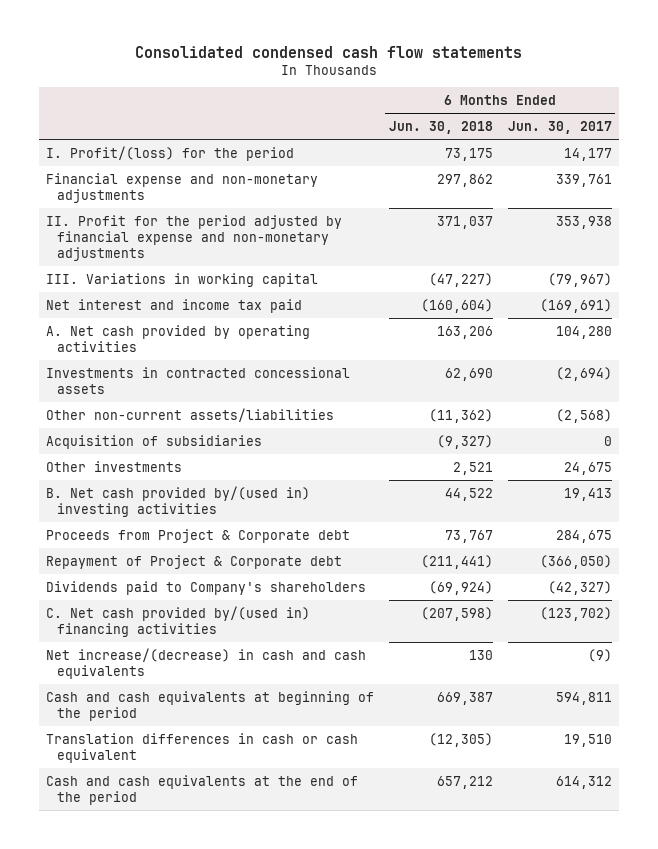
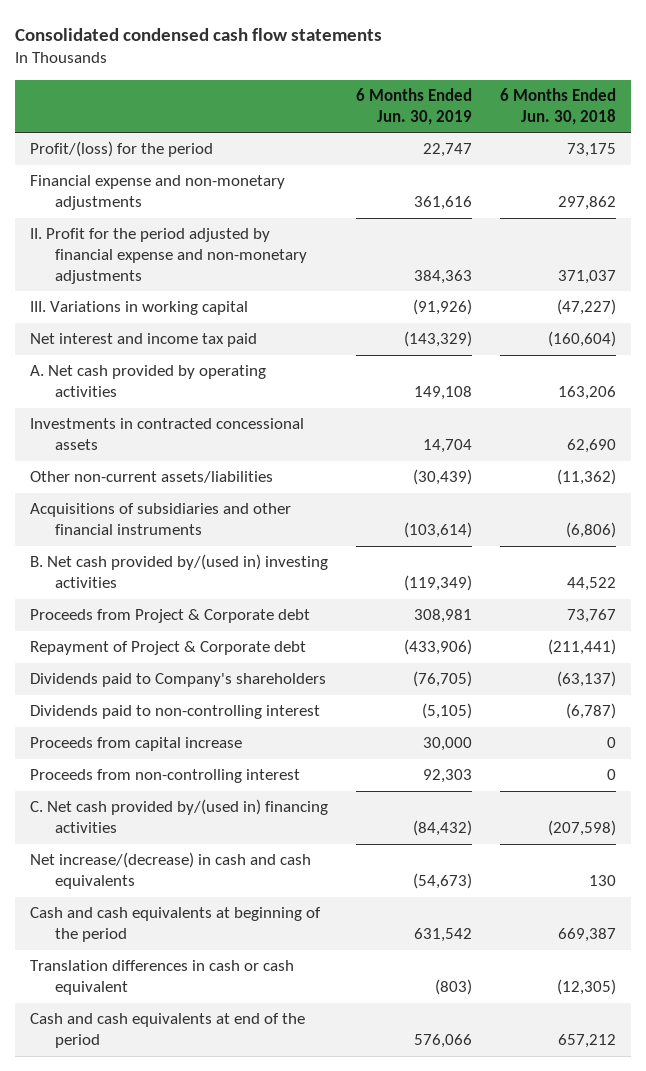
[507,120,612,134] Jun. 30, 2017 -> none
none -> [355,88,472,125] 6 Months Ended Jun. 30, 2019
[46,145,295,161] I. Profit/(loss) for the period -> [29,141,213,158] Profit/(loss) for the period
[46,434,263,449] Acquisition of subsidiaries -> none
[46,460,183,472] Other investments -> none
none -> [29,503,291,536] Acquisitions of subsidiaries and other financial instruments
[428,580,493,595] (69,924) -> [557,671,617,688] (63,137)
none -> [29,705,320,720] Dividends paid to non-controlling interest
none -> [29,737,242,752] Proceeds from capital increase
none -> [29,769,300,784] Proceeds from non-controlling interest
[46,774,359,805] Cash and cash equivalents at the end of the period -> [29,1013,305,1049] Cash and cash equivalents at end of the period

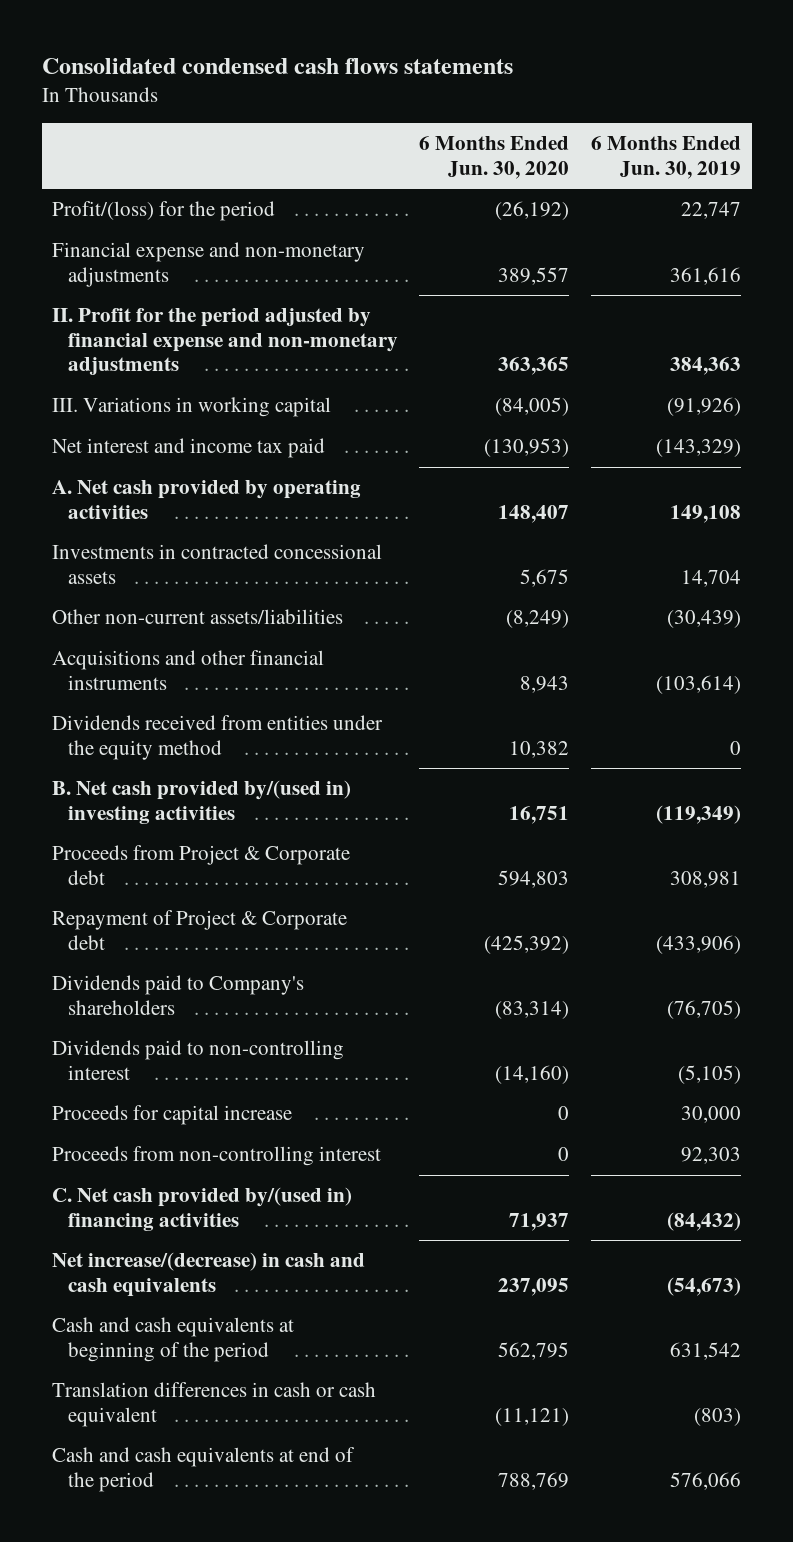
[15,28,383,42] Consolidated condensed cash flow statements -> [41,58,513,75] Consolidated condensed cash flows statements
[500,88,617,125] 6 Months Ended Jun. 30, 2018 -> none
none -> [419,136,570,179] 6 Months Ended Jun. 30, 2020
[29,503,291,536] Acquisitions of subsidiaries and other financial instruments -> [52,650,325,690] Acquisitions and other financial instruments
none -> [52,715,384,760] Dividends received from entities under the equity method
[29,737,242,752] Proceeds from capital increase -> [52,1105,293,1126] Proceeds for capital increase

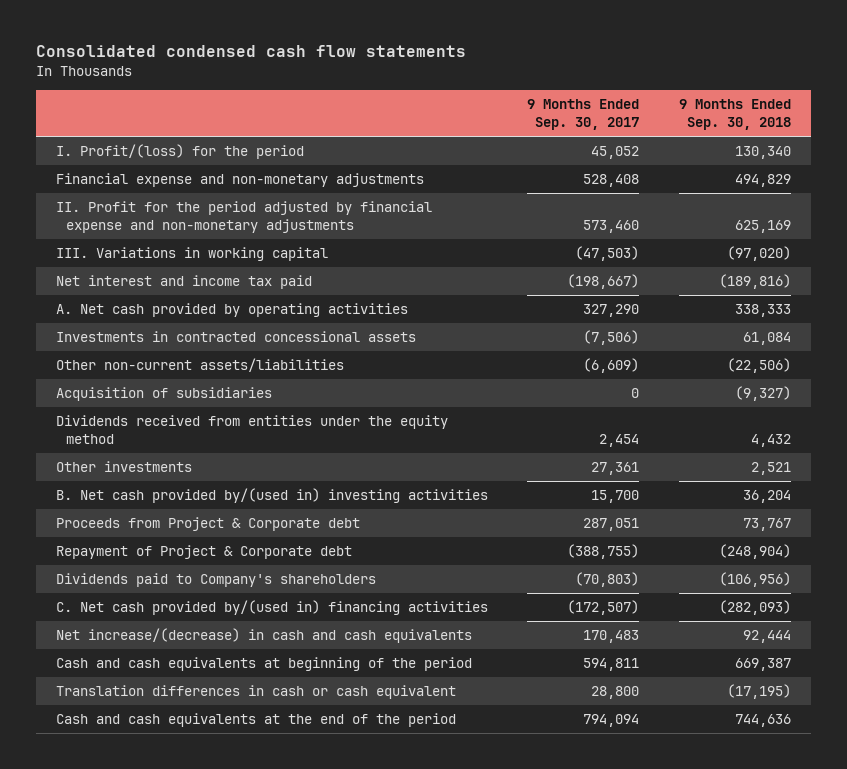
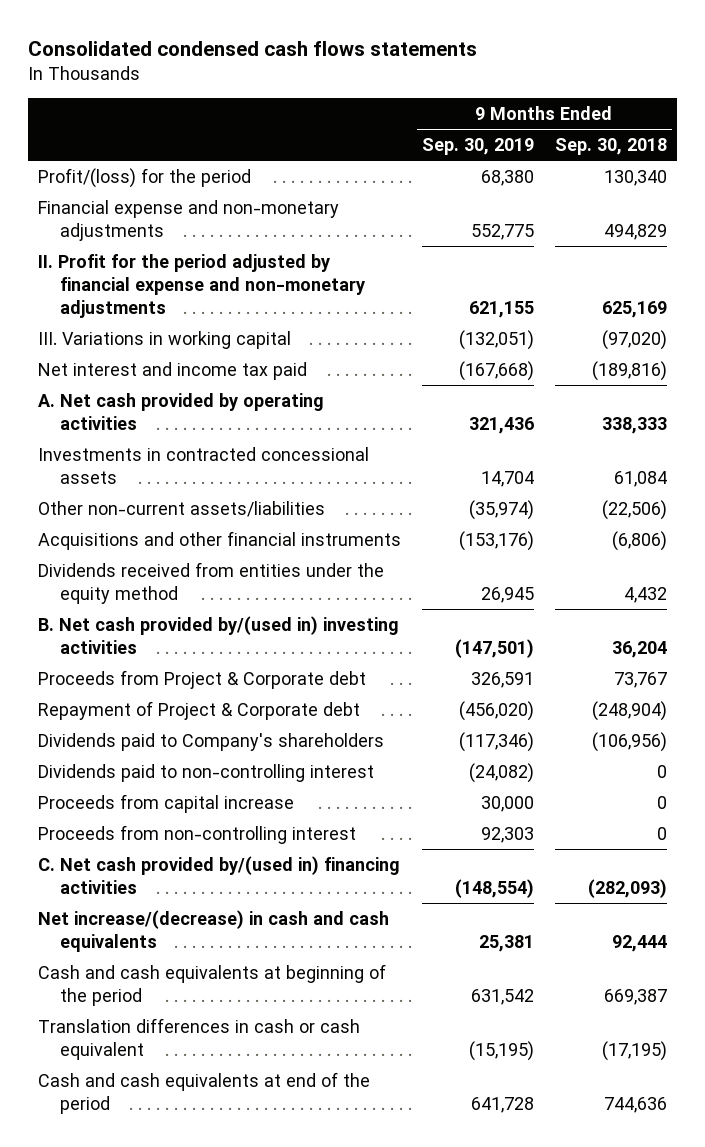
[35,45,466,58] Consolidated condensed cash flow statements -> [28,41,478,57] Consolidated condensed cash flows statements
[527,99,640,131] 9 Months Ended Sep. 30, 2017 -> none
none -> [421,138,534,156] Sep. 30, 2019
[55,144,304,160] I. Profit/(loss) for the period -> [38,167,252,188] Profit/(loss) for the period
[55,387,272,402] Acquisition of subsidiaries -> none
none -> [38,530,402,550] Acquisitions and other financial instruments
[55,461,192,473] Other investments -> none
none -> [38,763,375,782] Dividends paid to non-controlling interest
none -> [38,793,295,813] Proceeds from capital increase
none -> [38,824,357,844] Proceeds from non-controlling interest
[55,713,456,728] Cash and cash equivalents at the end of the period -> [38,1071,371,1114] Cash and cash equivalents at end of the period

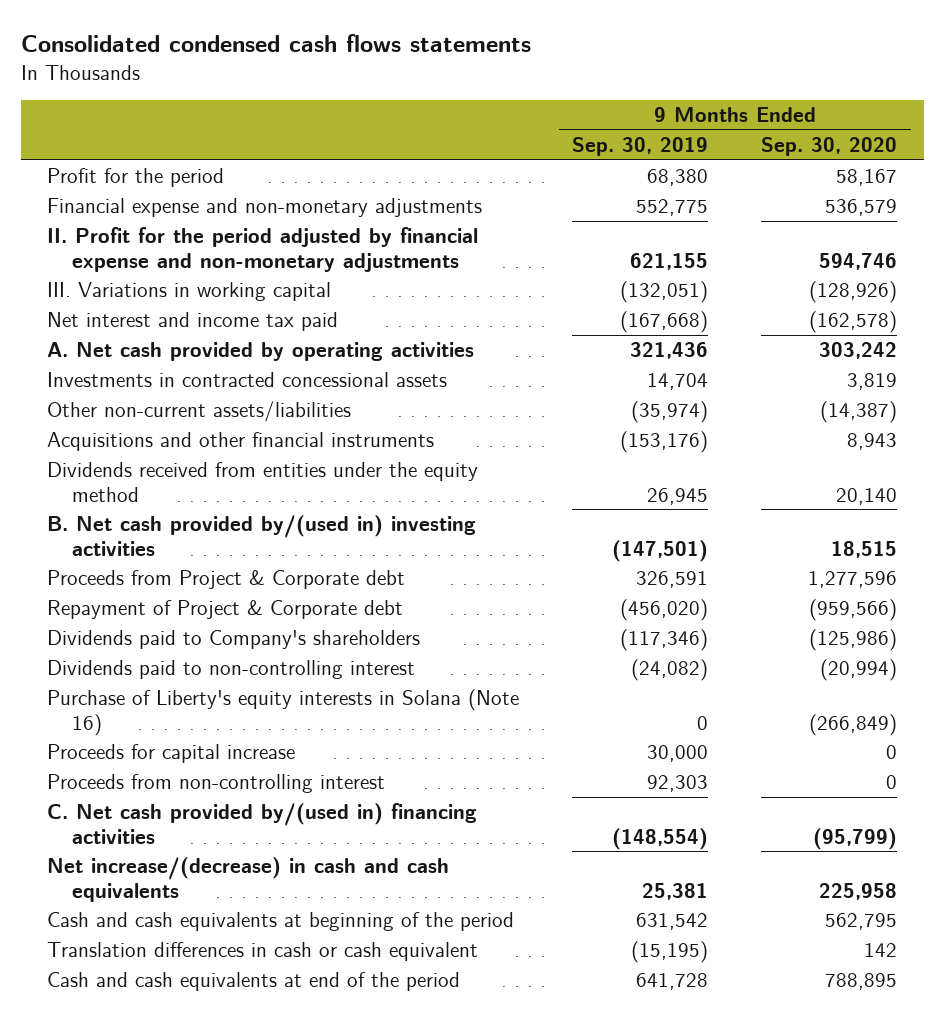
[554,138,667,156] Sep. 30, 2018 -> none
none -> [761,136,898,156] Sep. 30, 2020
[38,167,252,188] Profit/(loss) for the period -> [47,168,225,188] Profit for the period
none -> [47,689,520,736] Purchase of Liberty's equity interests in Solana (Note 16)
[38,793,295,813] Proceeds from capital increase -> [47,744,296,764] Proceeds for capital increase

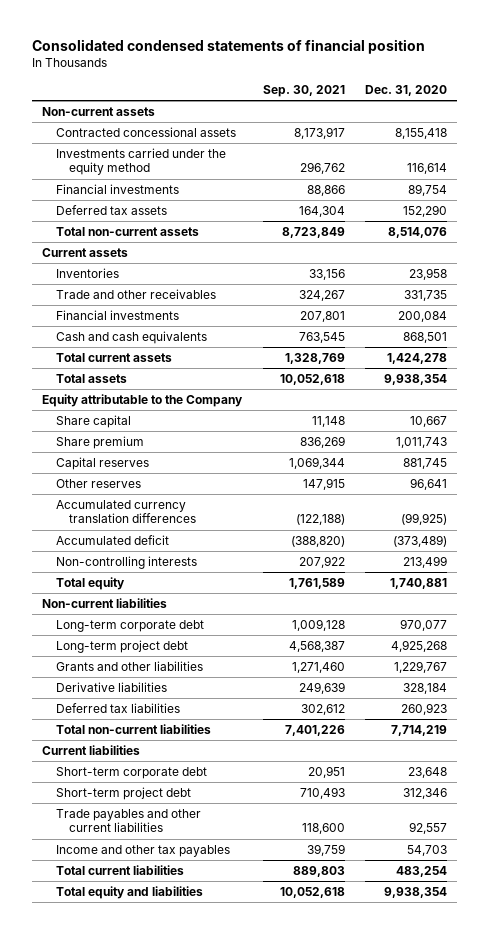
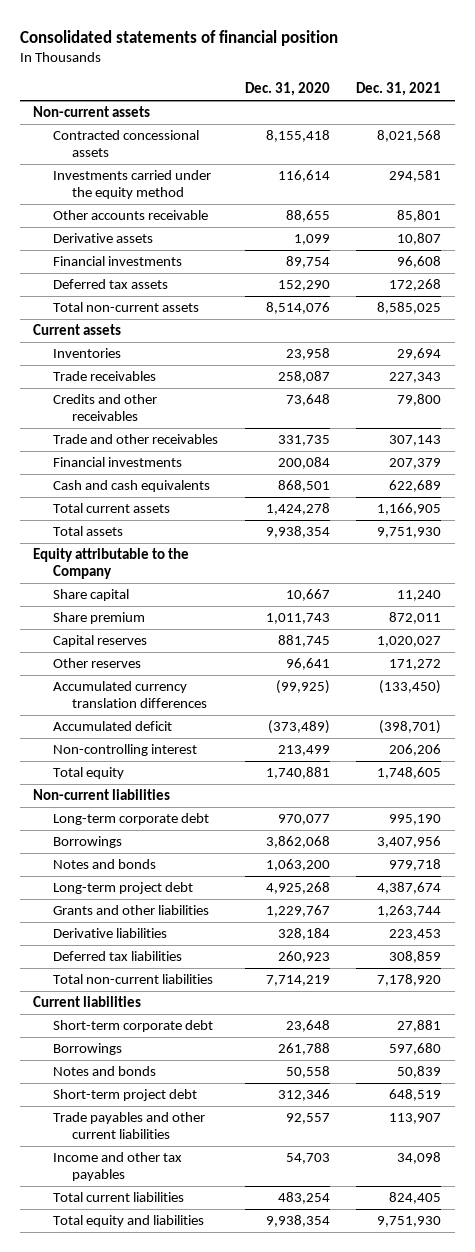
[32,38,426,54] Consolidated condensed statements of financial position -> [20,29,339,46] Consolidated statements of financial position
[262,84,345,97] Sep. 30, 2021 -> none
none -> [356,82,442,97] Dec. 31, 2021
none -> [52,210,208,221] Other accounts receivable
none -> [52,233,153,244] Derivative assets
none -> [52,371,156,382] Trade receivables
none -> [52,394,157,422] Credits and other receivables
[55,555,197,569] Non-controlling interests -> [52,744,197,757] Non-controlling interest
none -> [52,836,122,849] Borrowings
none -> [52,859,156,870] Notes and bonds
none -> [52,1043,122,1056] Borrowings
none -> [52,1066,156,1077] Notes and bonds

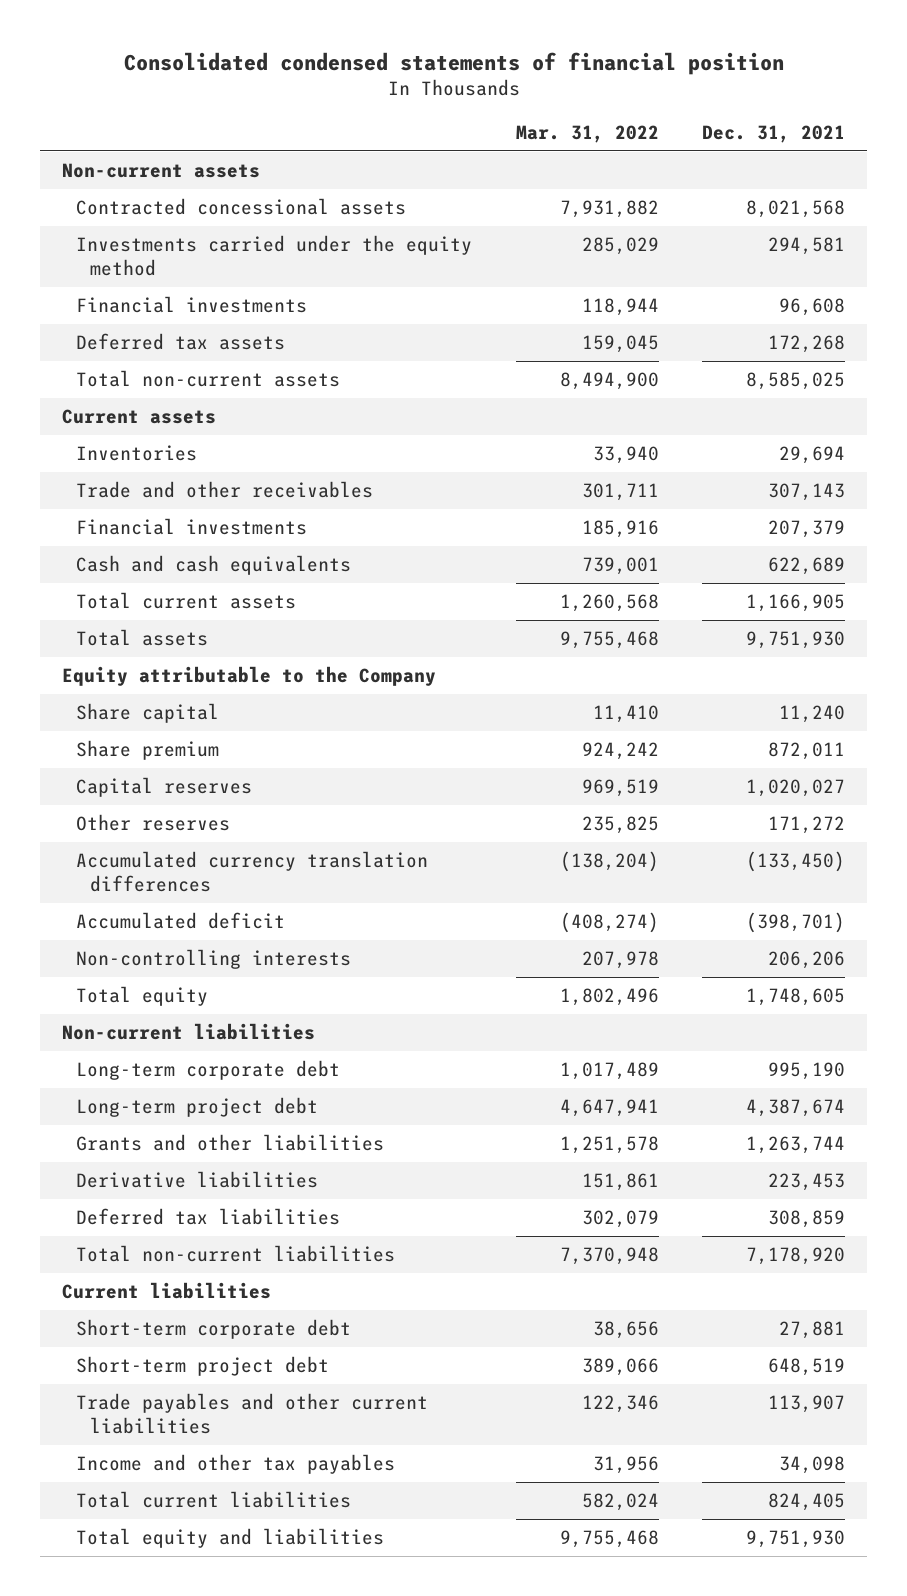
[20,29,339,46] Consolidated statements of financial position -> [123,51,784,75] Consolidated condensed statements of financial position
[244,82,330,97] Dec. 31, 2020 -> none
none -> [515,124,659,143] Mar. 31, 2022
[52,210,208,221] Other accounts receivable -> none
[52,233,153,244] Derivative assets -> none
[52,371,156,382] Trade receivables -> none
[52,394,157,422] Credits and other receivables -> none
[52,744,197,757] Non-controlling interest -> [76,949,352,970] Non-controlling interests
[52,836,122,849] Borrowings -> none
[52,859,156,870] Notes and bonds -> none
[52,1043,122,1056] Borrowings -> none
[52,1066,156,1077] Notes and bonds -> none

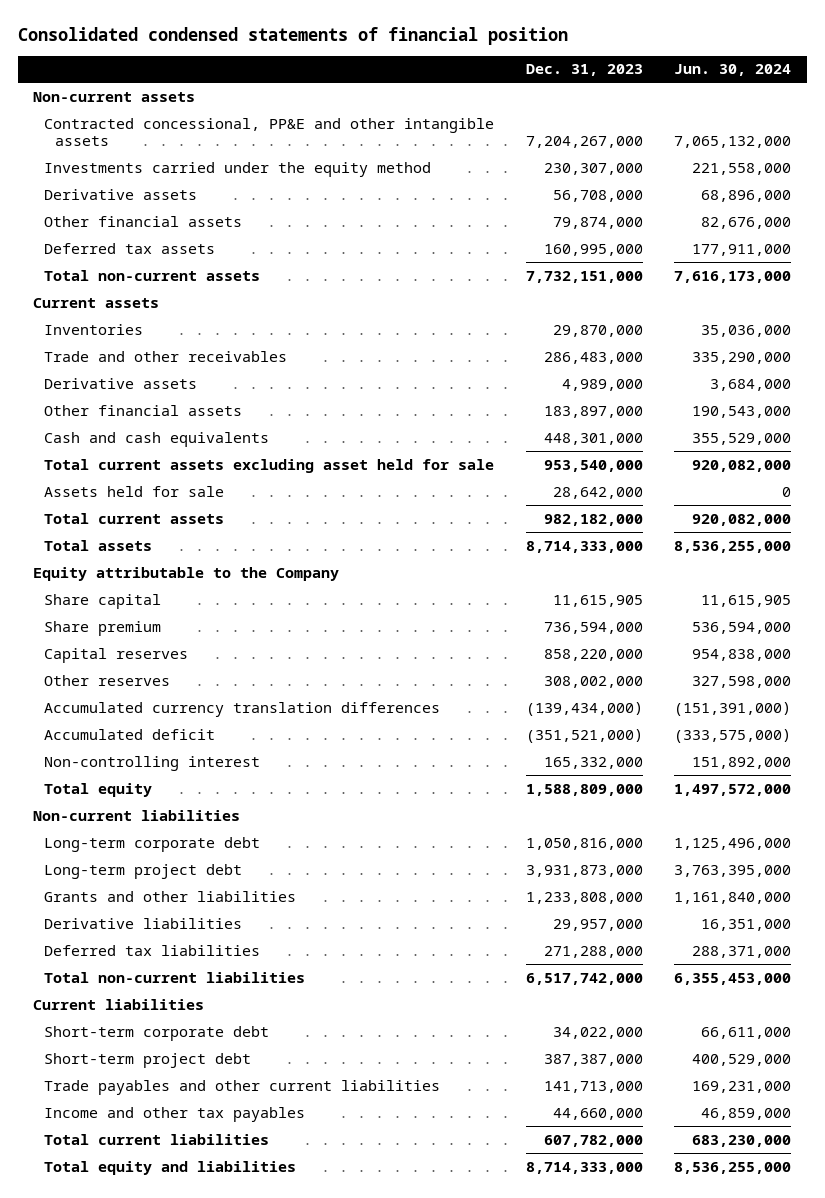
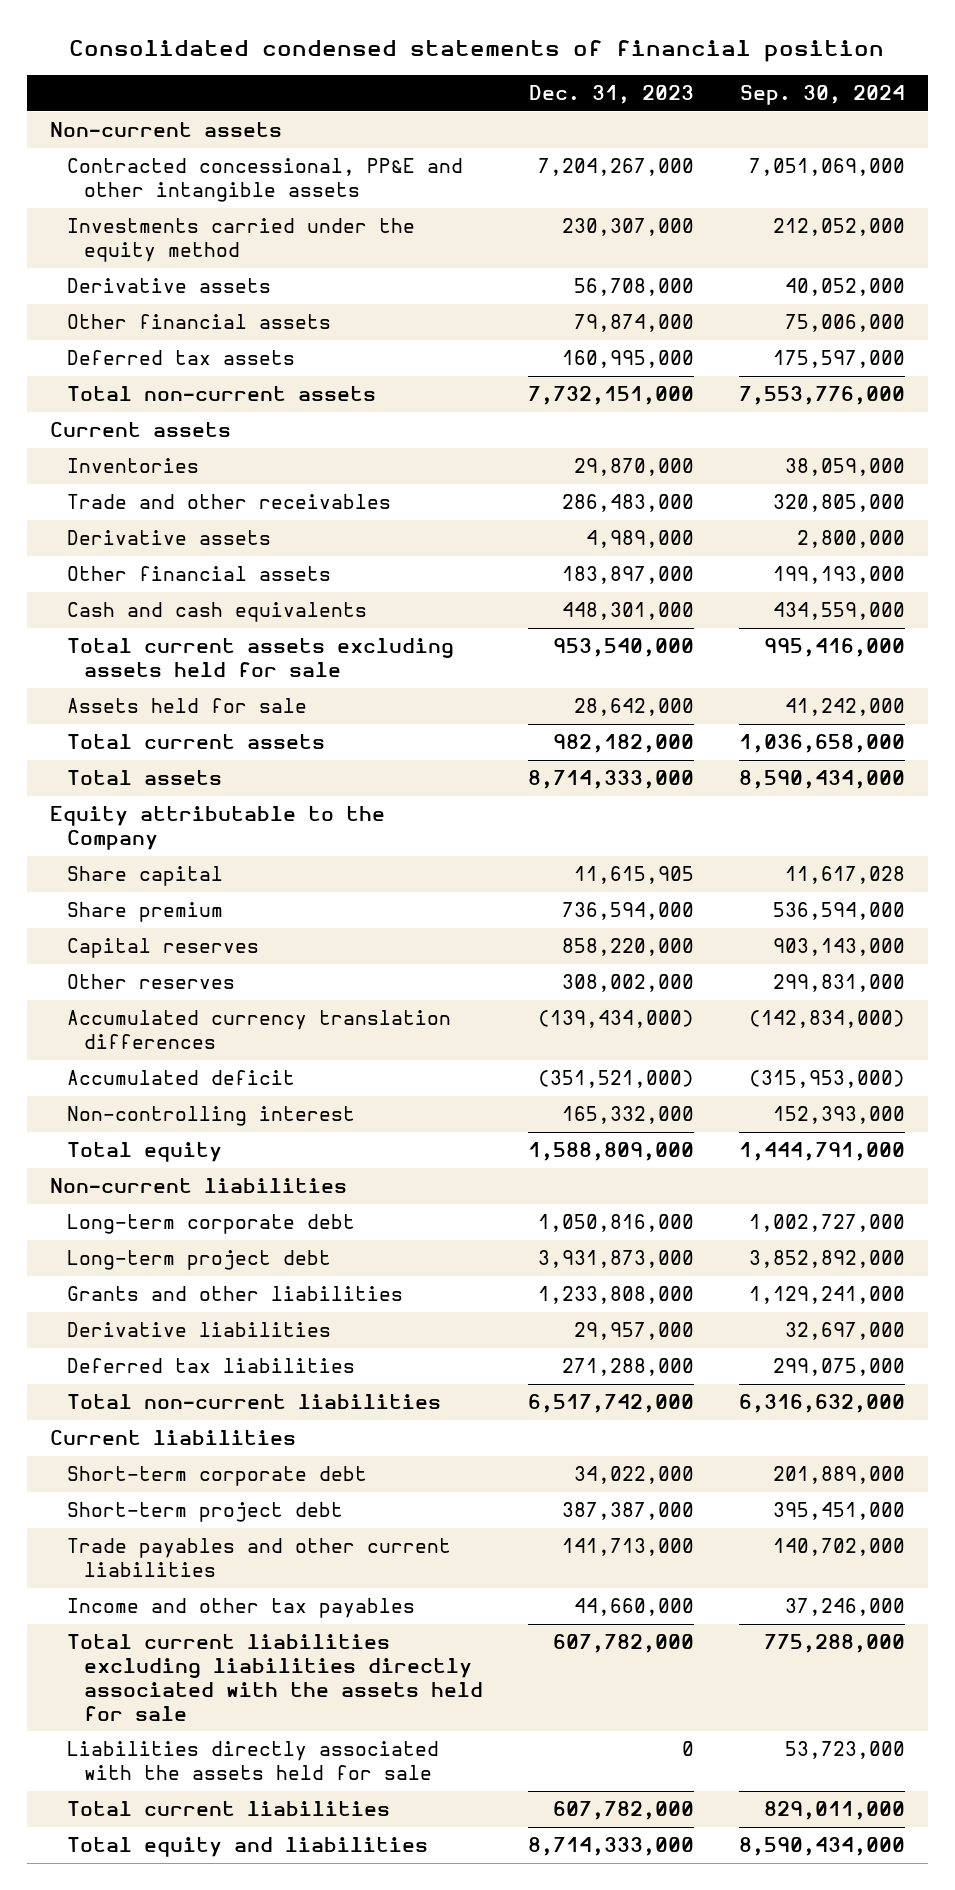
[674,64,792,77] Jun. 30, 2024 -> none
none -> [740,85,906,106] Sep. 30, 2024
[44,458,495,473] Total current assets excluding asset held for sale -> [66,638,454,677] Total current assets excluding assets held for sale
none -> [66,1634,483,1721] Total current liabilities excluding liabilities directly associated with the assets held for sale
none -> [66,1741,439,1780] Liabilities directly associated with the assets held for sale

